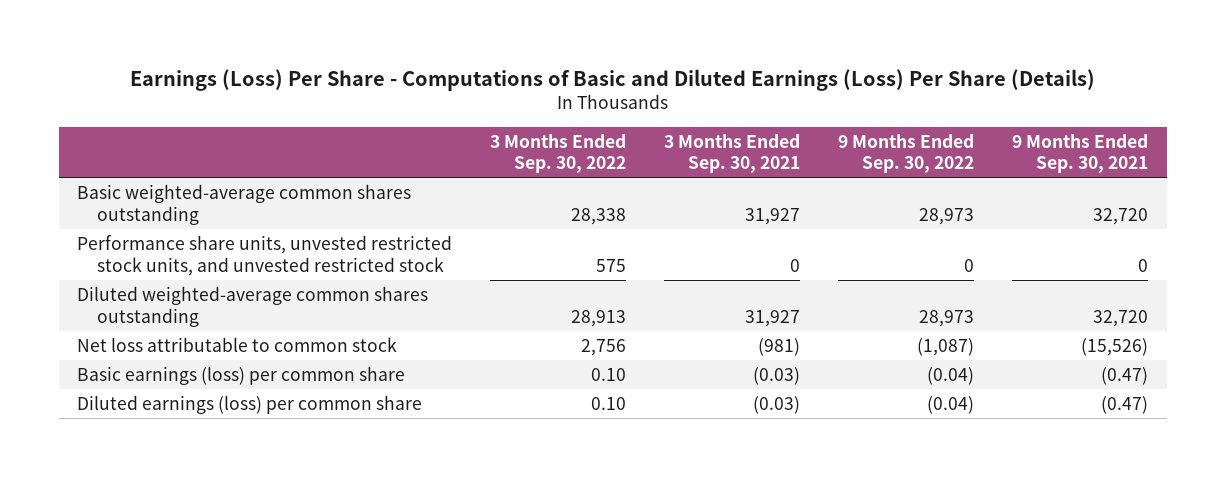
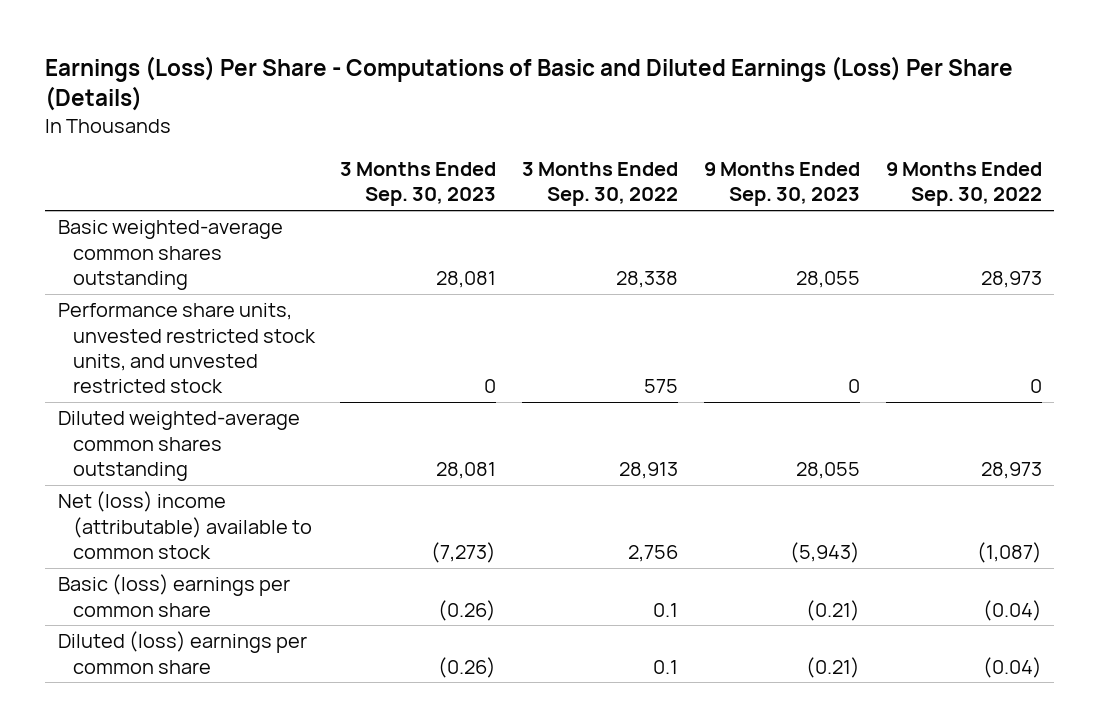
[664,133,801,174] 3 Months Ended Sep. 30, 2021 -> none
[1012,133,1149,174] 9 Months Ended Sep. 30, 2021 -> none
none -> [340,162,497,207] 3 Months Ended Sep. 30, 2023
none -> [703,162,860,207] 9 Months Ended Sep. 30, 2023
[77,336,398,352] Net loss attributable to common stock -> [57,491,312,559] Net (loss) income (attributable) available to common stock
[77,365,406,385] Basic earnings (loss) per common share -> [57,574,290,617] Basic (loss) earnings per common share
[591,367,627,381] 0.10 -> [653,602,679,617] 0.1
[77,394,423,414] Diluted earnings (loss) per common share -> [57,631,307,674] Diluted (loss) earnings per common share
[591,396,627,410] 0.10 -> [653,659,679,674] 0.1

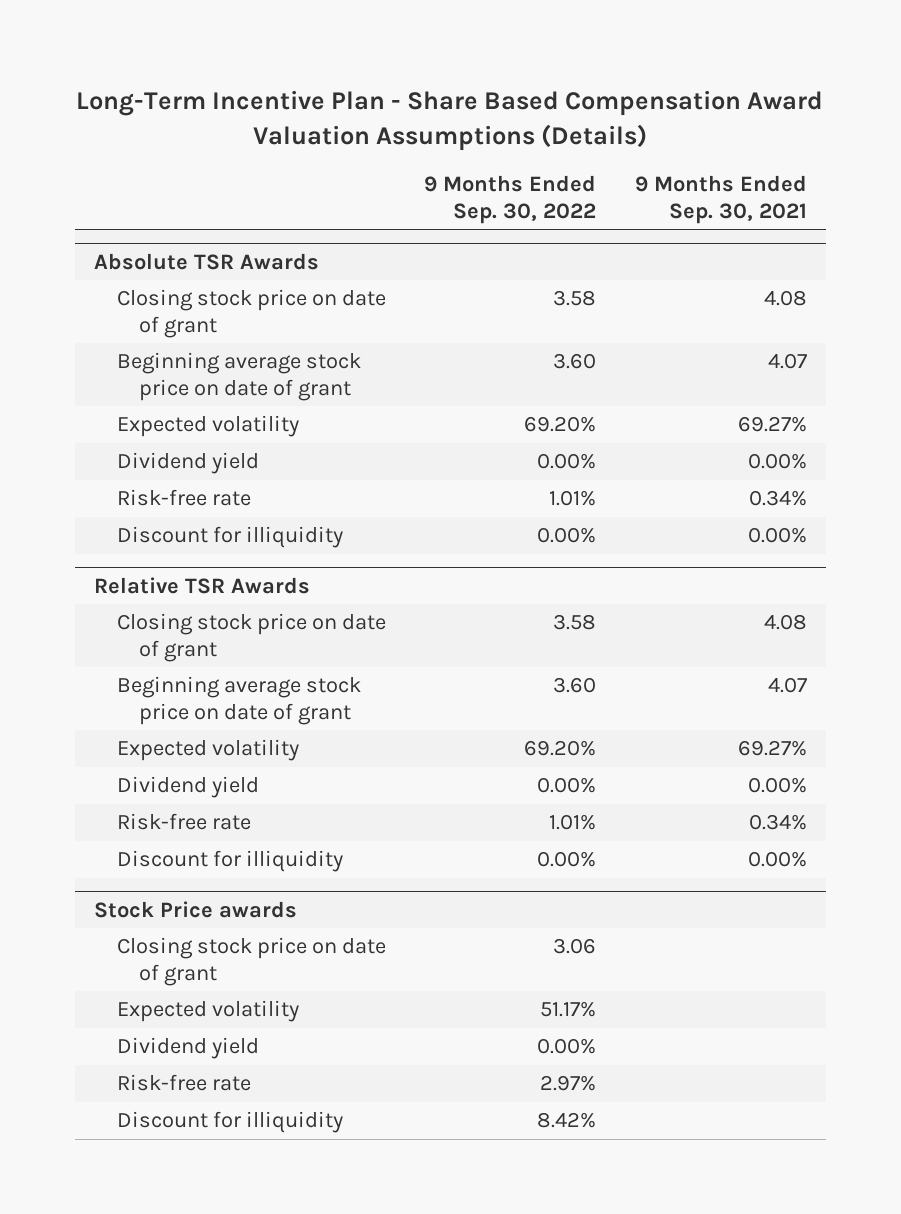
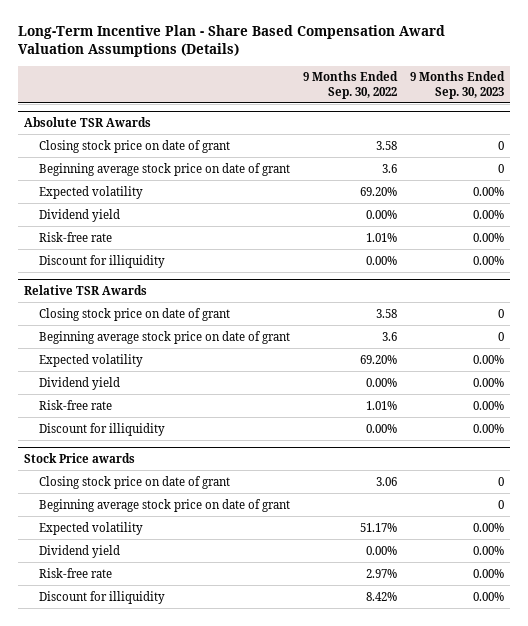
[634,175,807,224] 9 Months Ended Sep. 30, 2021 -> none
none -> [409,71,505,99] 9 Months Ended Sep. 30, 2023
[553,353,597,370] 3.60 -> [381,163,397,173] 3.6
[553,677,597,694] 3.60 -> [381,331,397,341] 3.6
none -> [38,498,290,512] Beginning average stock price on date of grant

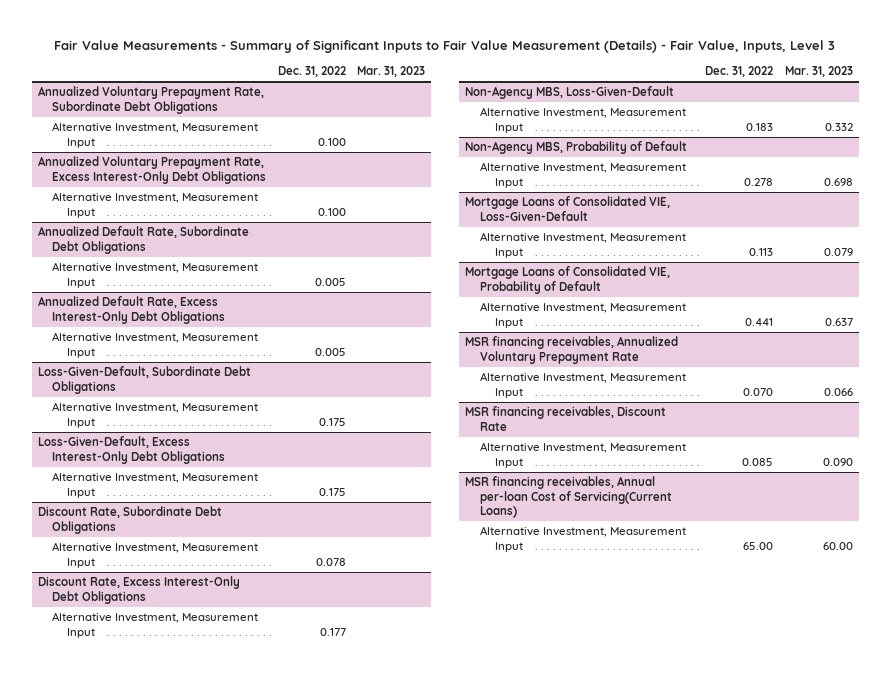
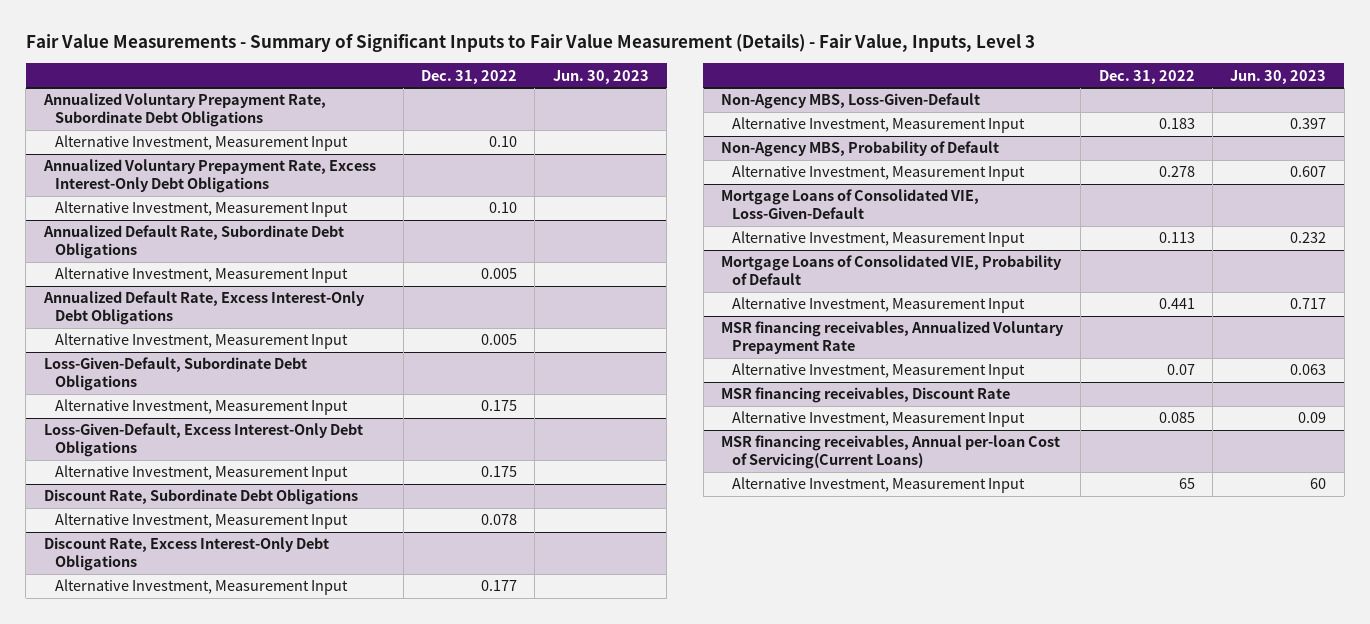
[357,66,426,78] Mar. 31, 2023 -> none
none -> [552,69,649,84] Jun. 30, 2023
[317,137,346,146] 0.100 -> [489,136,518,148] 0.10
[317,207,346,216] 0.100 -> [489,202,518,214] 0.10
[743,387,774,396] 0.070 -> [1166,364,1195,376] 0.07
[743,541,774,550] 65.00 -> [1178,478,1195,490] 65

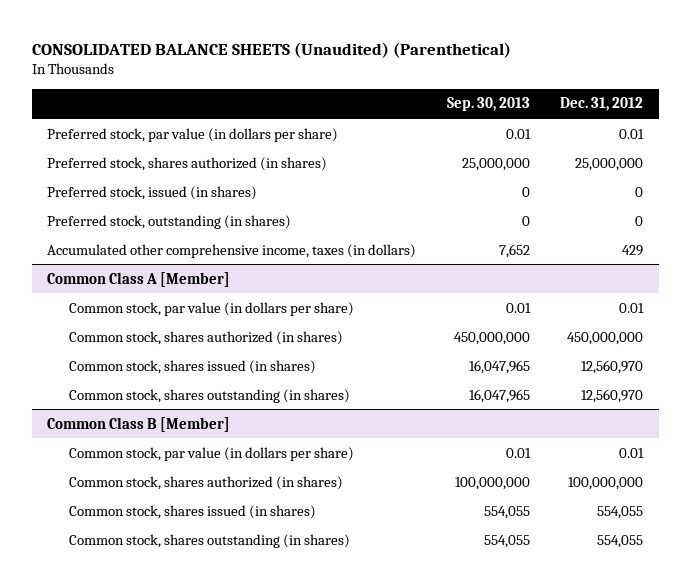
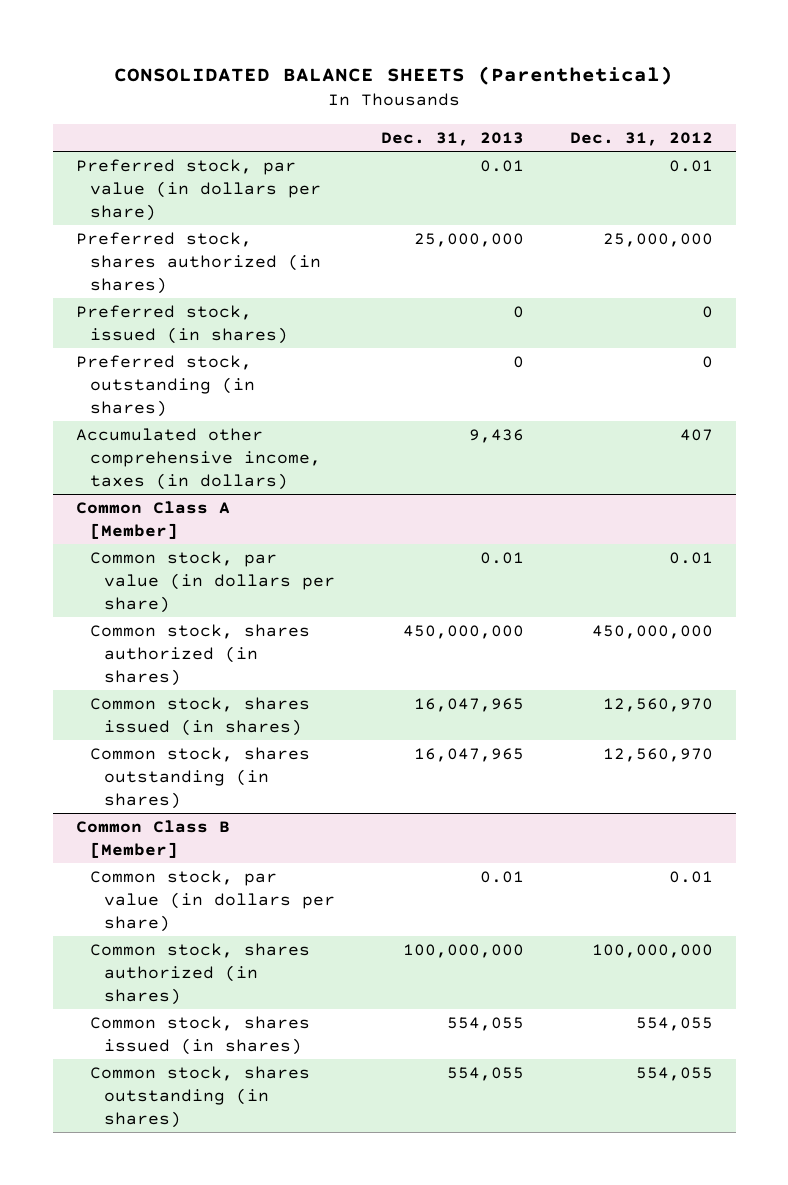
[31,41,511,58] CONSOLIDATED BALANCE SHEETS (Unaudited) (Parenthetical) -> [114,66,674,86] CONSOLIDATED BALANCE SHEETS (Parenthetical)
[446,97,530,112] Sep. 30, 2013 -> none
none -> [380,131,524,146] Dec. 31, 2013
[622,244,644,256] 429 -> [679,429,713,442] 407

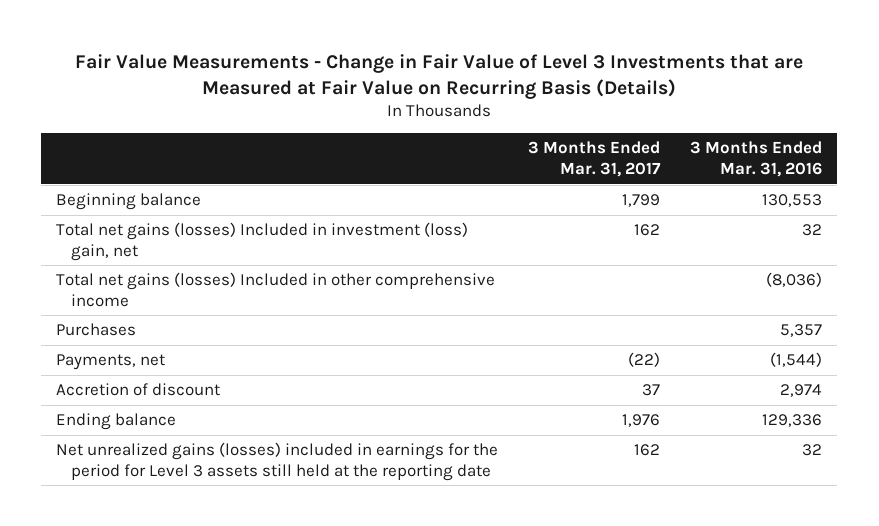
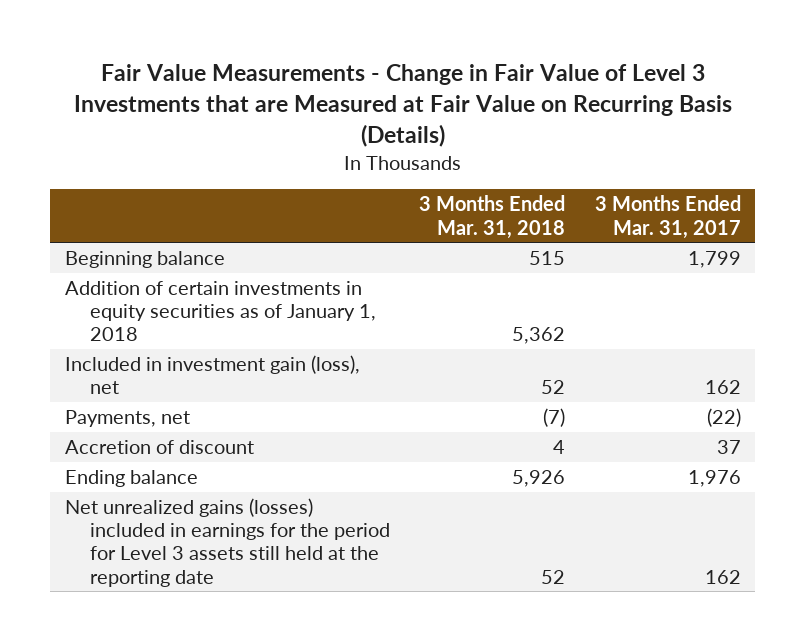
[690,141,823,178] 3 Months Ended Mar. 31, 2016 -> none
none -> [419,195,566,239] 3 Months Ended Mar. 31, 2018
[56,272,496,307] Total net gains (losses) Included in other comprehensive income -> none
[56,323,137,337] Purchases -> none
none -> [64,281,376,342] Addition of certain investments in equity securities as of January 1, 2018
[56,222,469,261] Total net gains (losses) Included in investment (loss) gain, net -> [64,355,360,395] Included in investment gain (loss), net

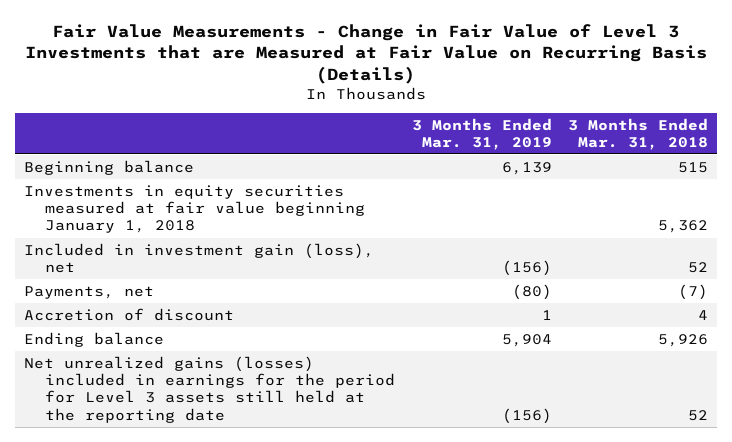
[594,195,741,239] 3 Months Ended Mar. 31, 2017 -> none
none -> [411,117,552,150] 3 Months Ended Mar. 31, 2019
[64,281,376,342] Addition of certain investments in equity securities as of January 1, 2018 -> [23,184,366,234] Investments in equity securities measured at fair value beginning January 1, 2018

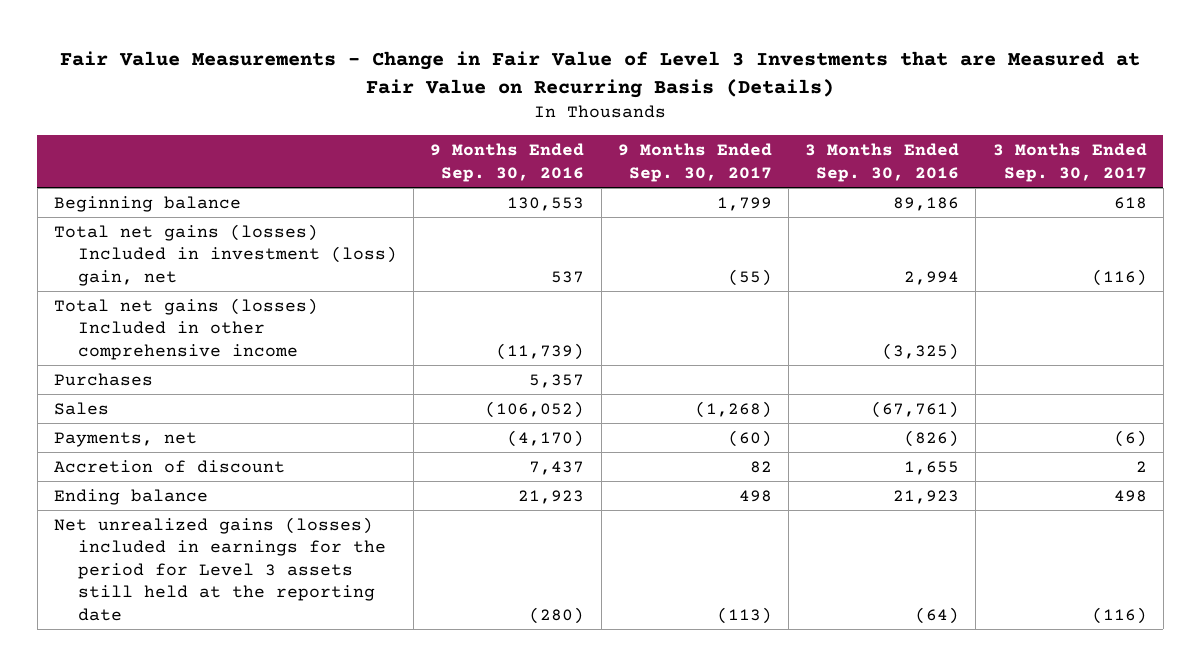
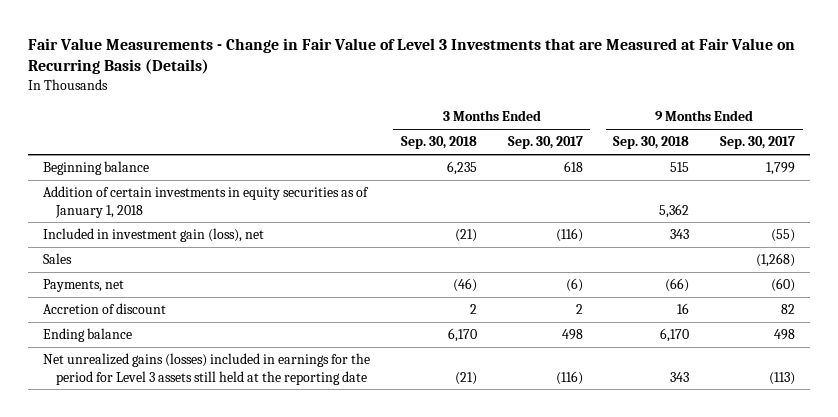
[430,143,585,182] 9 Months Ended Sep. 30, 2016 -> none
[805,143,960,182] 3 Months Ended Sep. 30, 2016 -> none
none -> [401,136,478,150] Sep. 30, 2018
none -> [613,136,690,150] Sep. 30, 2018
[53,297,318,360] Total net gains (losses) Included in other comprehensive income -> none
[53,372,153,386] Purchases -> none
none -> [43,186,370,218] Addition of certain investments in equity securities as of January 1, 2018
[53,223,397,286] Total net gains (losses) Included in investment (loss) gain, net -> [43,228,265,243] Included in investment gain (loss), net

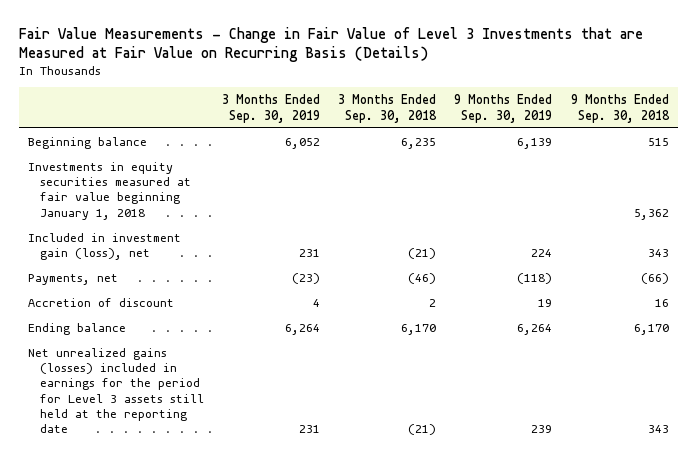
[507,136,583,150] Sep. 30, 2017 -> none
[719,136,795,150] Sep. 30, 2017 -> none
none -> [222,94,321,123] 3 Months Ended Sep. 30, 2019
none -> [454,94,553,123] 9 Months Ended Sep. 30, 2019
[43,186,370,218] Addition of certain investments in equity securities as of January 1, 2018 -> [28,161,191,220] Investments in equity securities measured at fair value beginning January 1, 2018
[43,253,73,265] Sales -> none

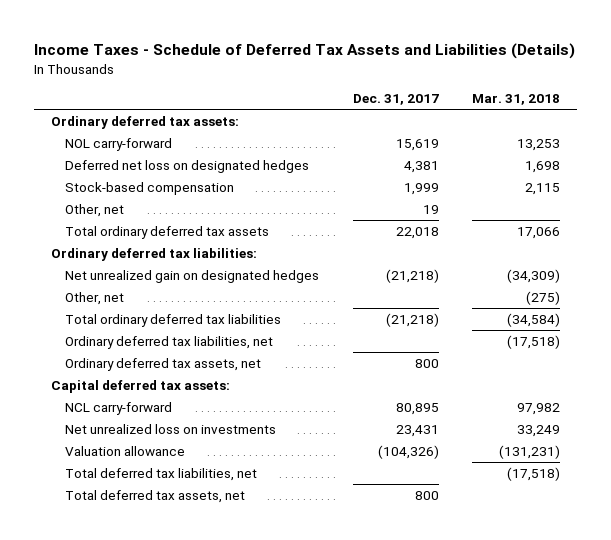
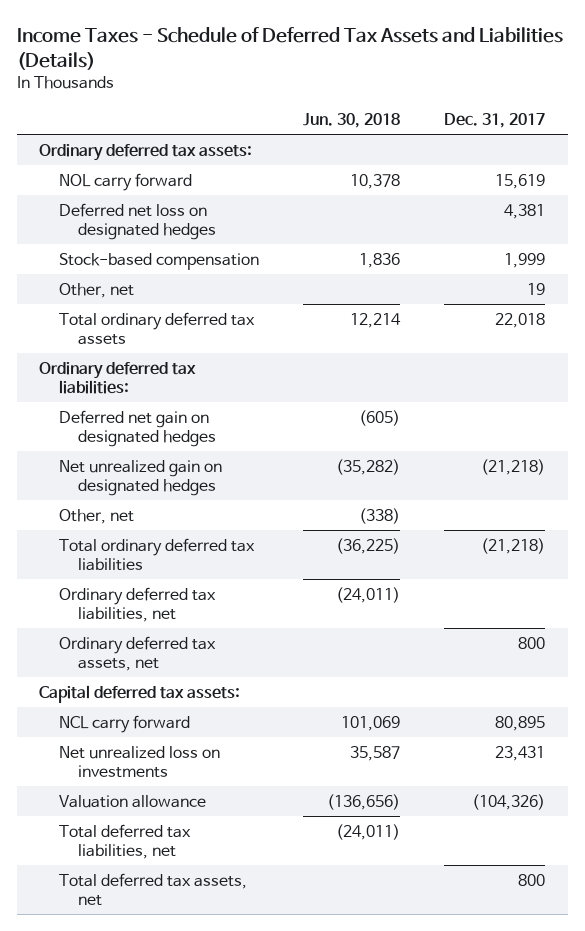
[472,94,561,106] Mar. 31, 2018 -> none
none -> [302,113,400,129] Jun. 30, 2018
[65,137,173,151] NOL carry-forward -> [58,172,192,191] NOL carry forward
none -> [58,409,216,448] Deferred net gain on designated hedges
[65,401,173,415] NCL carry-forward -> [58,714,190,733] NCL carry forward

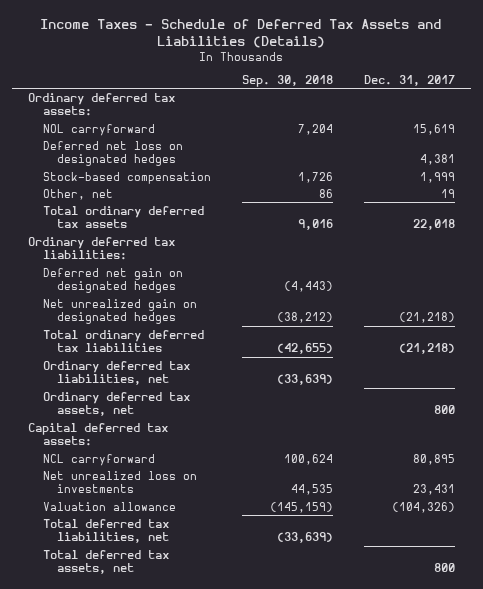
[302,113,400,129] Jun. 30, 2018 -> none
none -> [241,74,333,87] Sep. 30, 2018
[58,172,192,191] NOL carry forward -> [42,123,155,136] NOL carryforward
[58,508,134,524] Other, net -> none
[58,714,190,733] NCL carry forward -> [42,453,155,466] NCL carryforward

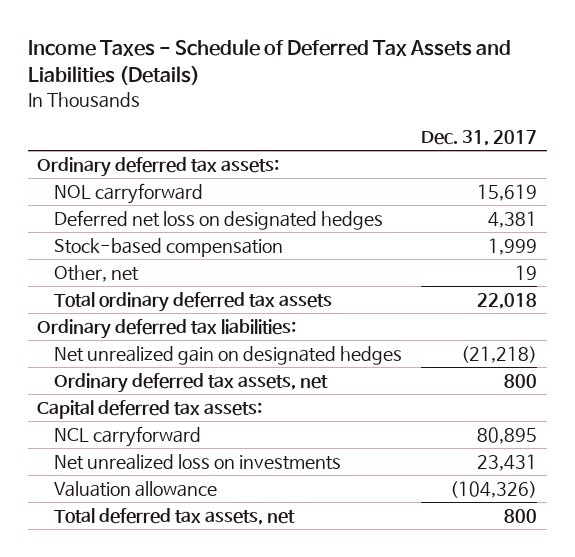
[241,74,333,87] Sep. 30, 2018 -> none
[42,267,183,294] Deferred net gain on designated hedges -> none
[42,329,204,353] Total ordinary deferred tax liabilities -> none
[42,360,190,386] Ordinary deferred tax liabilities, net -> none
[42,518,170,544] Total deferred tax liabilities, net -> none

